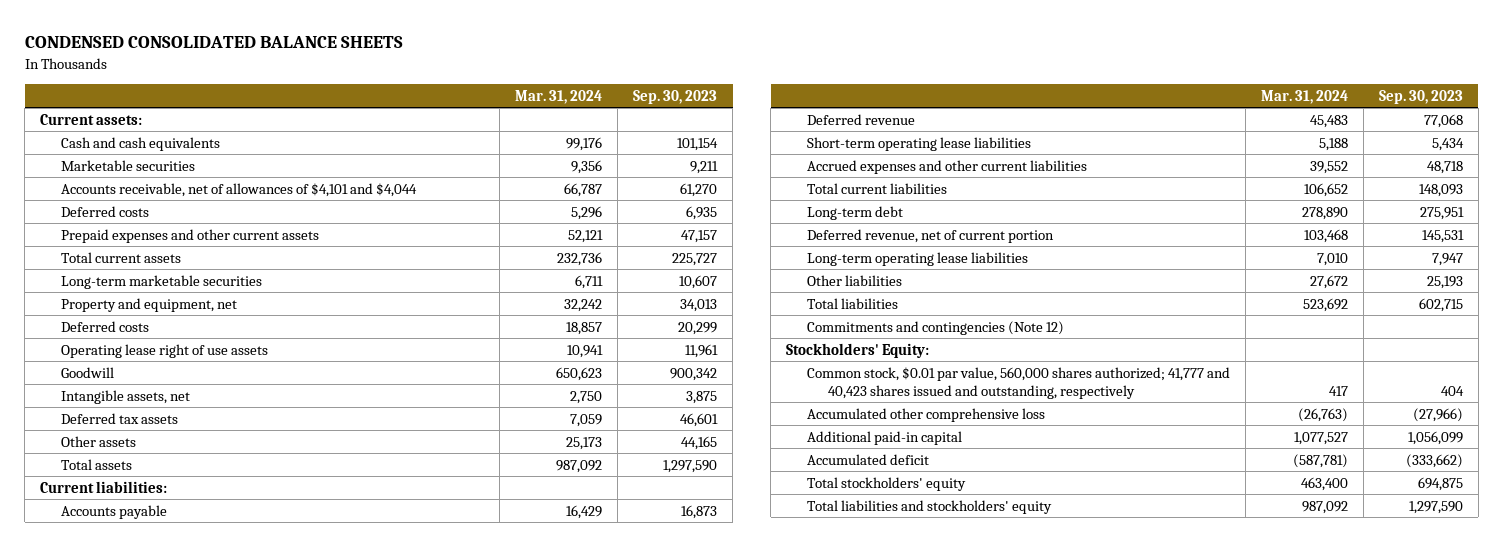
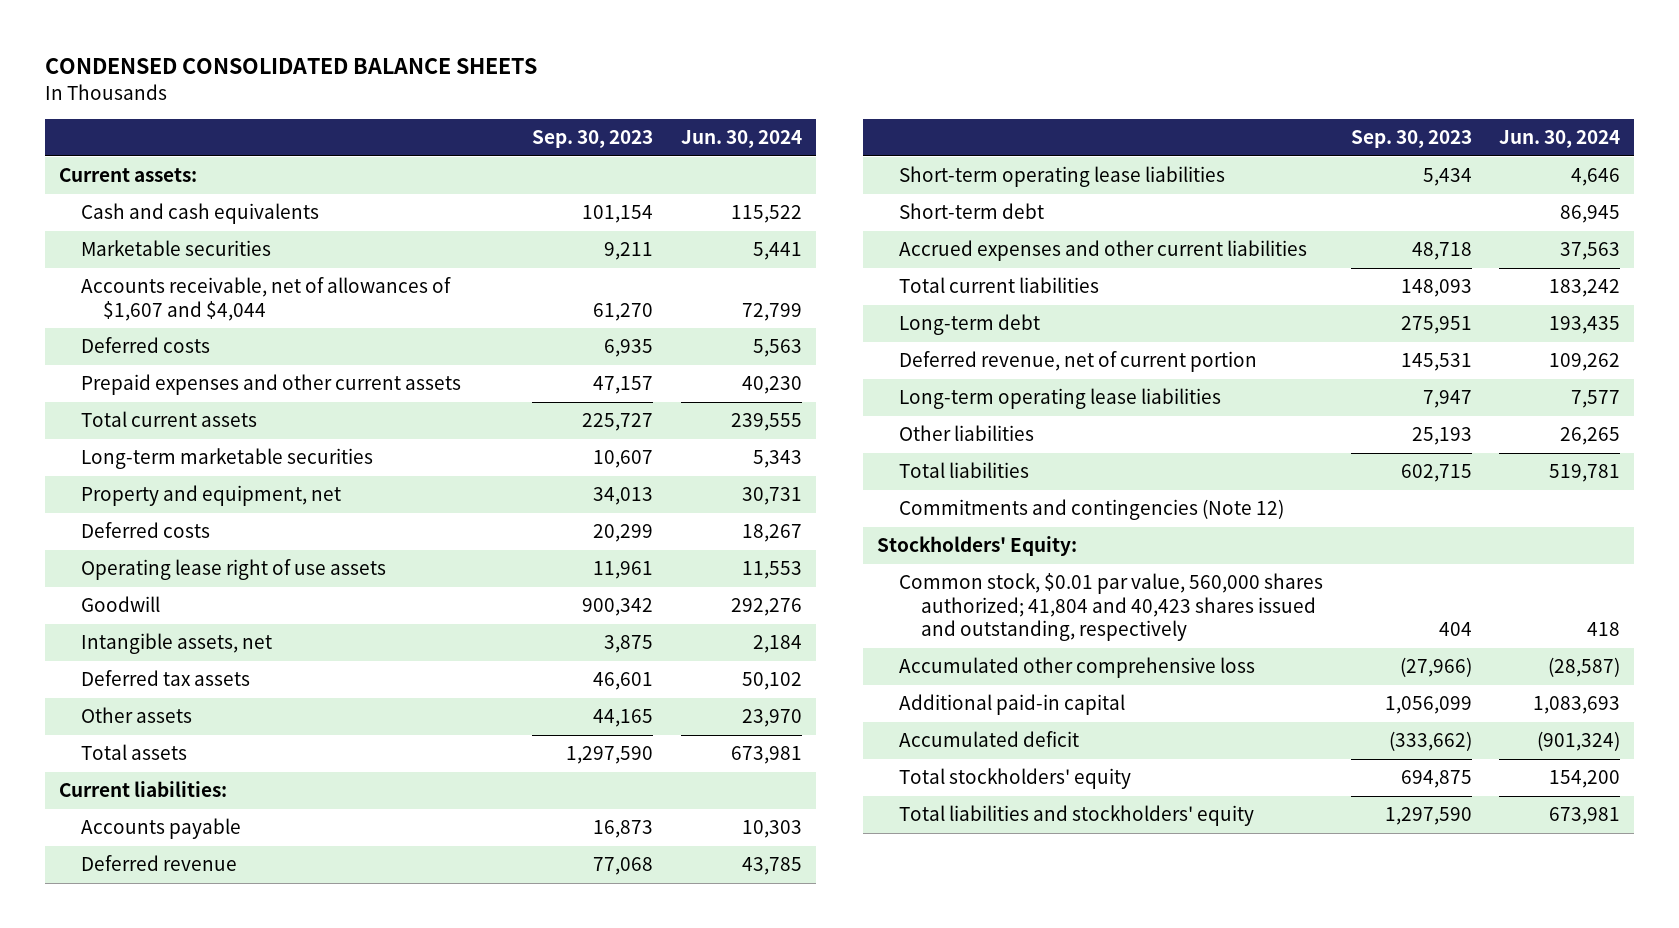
[515,89,603,104] Mar. 31, 2024 -> none
none -> [681,130,803,149] Jun. 30, 2024
[61,182,418,197] Accounts receivable, net of allowances of $4,101 and $4,044 -> [80,277,451,321] Accounts receivable, net of allowances of $1,607 and $4,044
none -> [898,203,1044,220] Short-term debt
[807,366,1231,399] Common stock, $0.01 par value, 560,000 shares authorized; 41,777 and 40,423 shares issued and outstanding, respectively -> [898,573,1323,642] Common stock, $0.01 par value, 560,000 shares authorized; 41,804 and 40,423 shares issued and outstanding, respectively

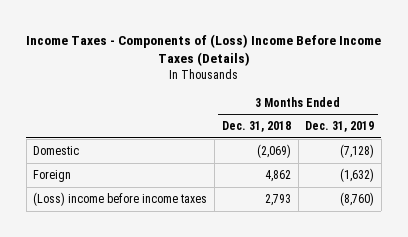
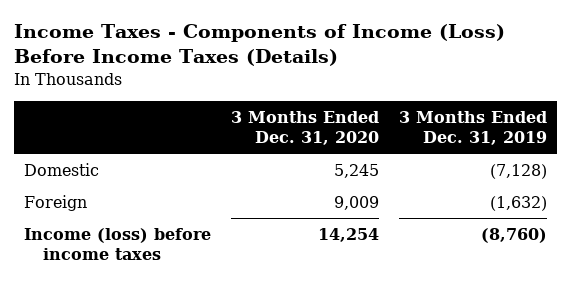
[25,33,381,66] Income Taxes - Components of (Loss) Income Before Income Taxes (Details) -> [13,24,505,67] Income Taxes - Components of Income (Loss) Before Income Taxes (Details)
[221,121,291,133] Dec. 31, 2018 -> none
none -> [230,110,379,145] 3 Months Ended Dec. 31, 2020
[33,191,208,206] (Loss) income before income taxes -> [23,227,211,261] Income (loss) before income taxes

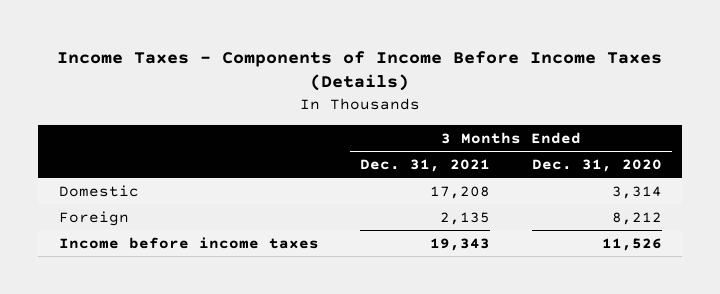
[13,24,505,67] Income Taxes - Components of Income (Loss) Before Income Taxes (Details) -> [57,50,663,92] Income Taxes - Components of Income Before Income Taxes (Details)
[398,110,547,145] 3 Months Ended Dec. 31, 2019 -> none
none -> [360,158,491,172] Dec. 31, 2021
[333,163,379,178] 5,245 -> [611,185,662,199] 3,314
[333,195,379,210] 9,009 -> [611,211,662,225] 8,212
[23,227,211,261] Income (loss) before income taxes -> [58,236,319,249] Income before income taxes
[317,227,379,242] 14,254 -> [601,237,662,251] 11,526

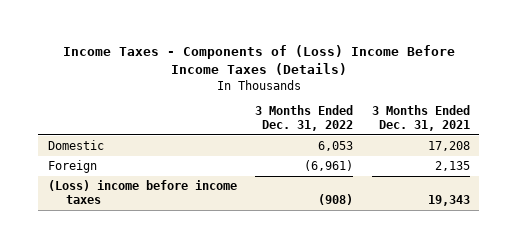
[57,50,663,92] Income Taxes - Components of Income Before Income Taxes (Details) -> [62,45,455,76] Income Taxes - Components of (Loss) Income Before Income Taxes (Details)
[531,158,662,172] Dec. 31, 2020 -> none
none -> [255,105,354,131] 3 Months Ended Dec. 31, 2022
[58,236,319,249] Income before income taxes -> [47,180,237,204] (Loss) income before income taxes

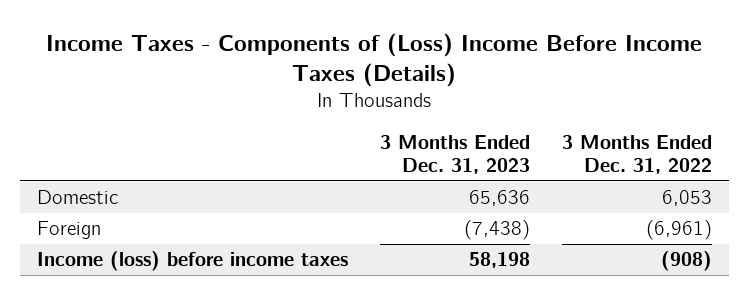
[371,105,470,131] 3 Months Ended Dec. 31, 2021 -> none
none -> [379,134,530,174] 3 Months Ended Dec. 31, 2023
[47,180,237,204] (Loss) income before income taxes -> [36,251,348,272] Income (loss) before income taxes

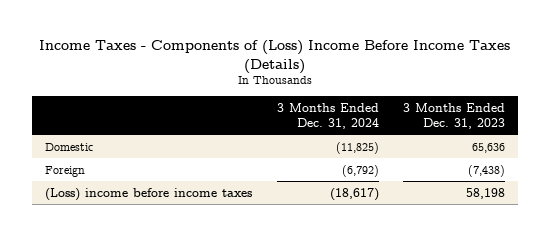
[562,134,713,174] 3 Months Ended Dec. 31, 2022 -> none
none -> [276,102,379,129] 3 Months Ended Dec. 31, 2024
[36,251,348,272] Income (loss) before income taxes -> [44,187,252,201] (Loss) income before income taxes

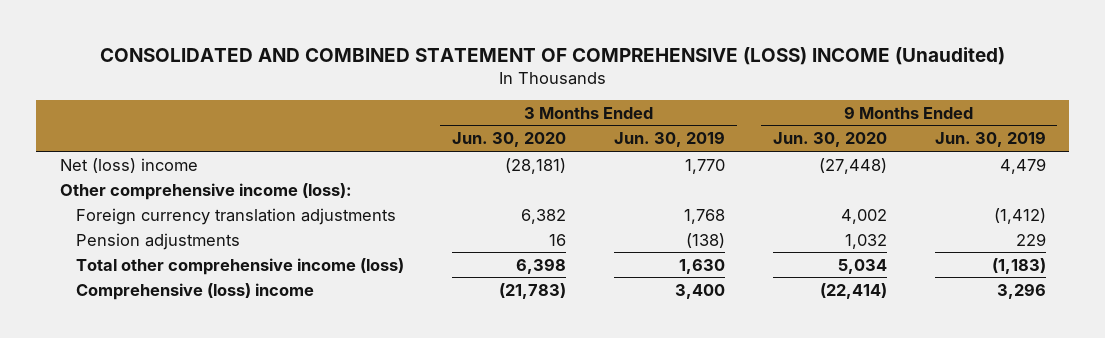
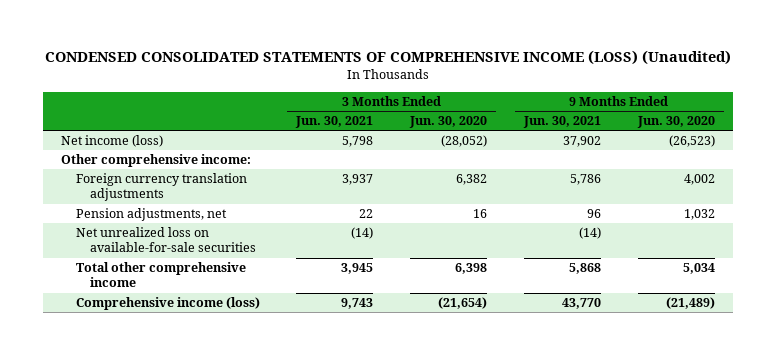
[99,46,1005,65] CONSOLIDATED AND COMBINED STATEMENT OF COMPREHENSIVE (LOSS) INCOME (Unaudited) -> [44,50,731,66] CONDENSED CONSOLIDATED STATEMENTS OF COMPREHENSIVE INCOME (LOSS) (Unaudited)
[613,131,725,148] Jun. 30, 2019 -> none
[934,131,1046,148] Jun. 30, 2019 -> none
none -> [295,116,374,129] Jun. 30, 2021
none -> [522,116,601,129] Jun. 30, 2021
[59,157,198,173] Net (loss) income -> [61,135,164,148] Net income (loss)
[505,157,567,174] (28,181) -> [441,135,488,148] (28,052)
[818,157,887,174] (27,448) -> [668,135,715,148] (26,523)
[59,182,352,200] Other comprehensive income (loss): -> [61,154,252,168] Other comprehensive income:
[76,232,241,250] Pension adjustments -> [75,208,227,222] Pension adjustments, net
none -> [75,227,257,253] Net unrealized loss on available-for-sale securities
[76,257,405,275] Total other comprehensive income (loss) -> [75,262,246,288] Total other comprehensive income
[76,282,315,300] Comprehensive (loss) income -> [75,297,260,311] Comprehensive income (loss)
[499,282,567,299] (21,783) -> [438,297,488,310] (21,654)
[819,282,887,299] (22,414) -> [665,297,715,310] (21,489)

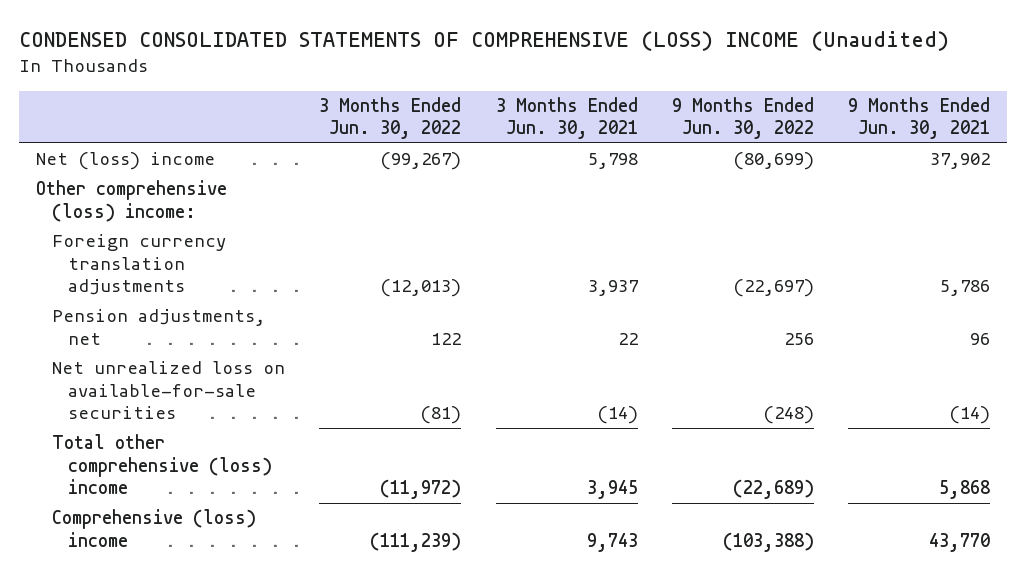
[44,50,731,66] CONDENSED CONSOLIDATED STATEMENTS OF COMPREHENSIVE INCOME (LOSS) (Unaudited) -> [19,31,950,52] CONDENSED CONSOLIDATED STATEMENTS OF COMPREHENSIVE (LOSS) INCOME (Unaudited)
[409,116,488,129] Jun. 30, 2020 -> none
[636,116,715,129] Jun. 30, 2020 -> none
none -> [319,96,462,140] 3 Months Ended Jun. 30, 2022
none -> [671,96,814,140] 9 Months Ended Jun. 30, 2022
[61,135,164,148] Net income (loss) -> [36,152,216,171] Net (loss) income
[61,154,252,168] Other comprehensive income: -> [36,180,228,222] Other comprehensive (loss) income:
[75,262,246,288] Total other comprehensive income -> [52,434,273,495] Total other comprehensive (loss) income
[75,297,260,311] Comprehensive income (loss) -> [52,509,257,547] Comprehensive (loss) income

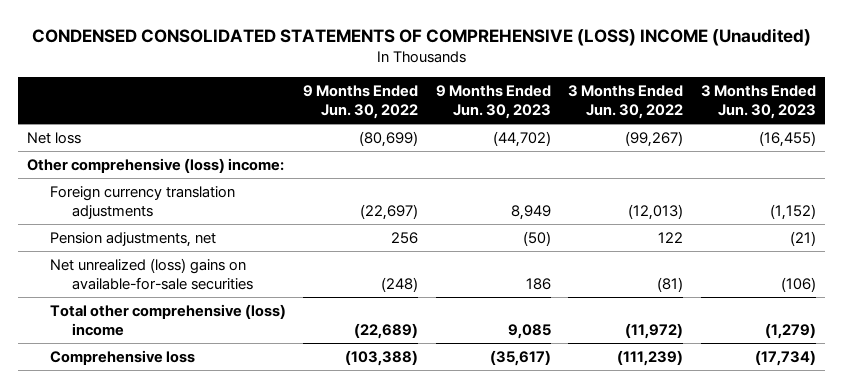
[495,96,638,140] 3 Months Ended Jun. 30, 2021 -> none
[848,96,991,140] 9 Months Ended Jun. 30, 2021 -> none
none -> [435,84,551,120] 9 Months Ended Jun. 30, 2023
none -> [701,84,817,120] 3 Months Ended Jun. 30, 2023
[36,152,216,171] Net (loss) income -> [27,131,82,144] Net loss
[52,361,286,420] Net unrealized loss on available-for-sale securities -> [49,257,254,291] Net unrealized (loss) gains on available-for-sale securities
[52,509,257,547] Comprehensive (loss) income -> [49,349,195,365] Comprehensive loss

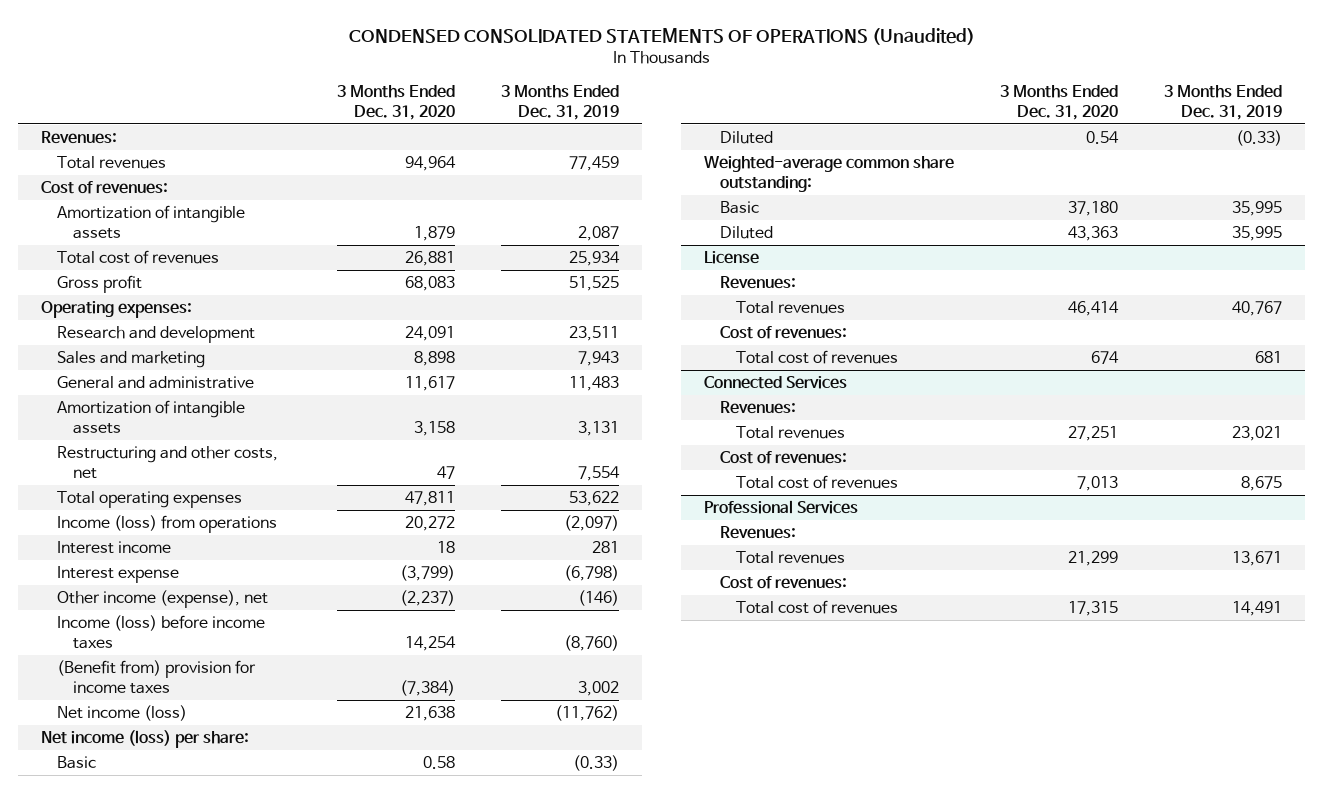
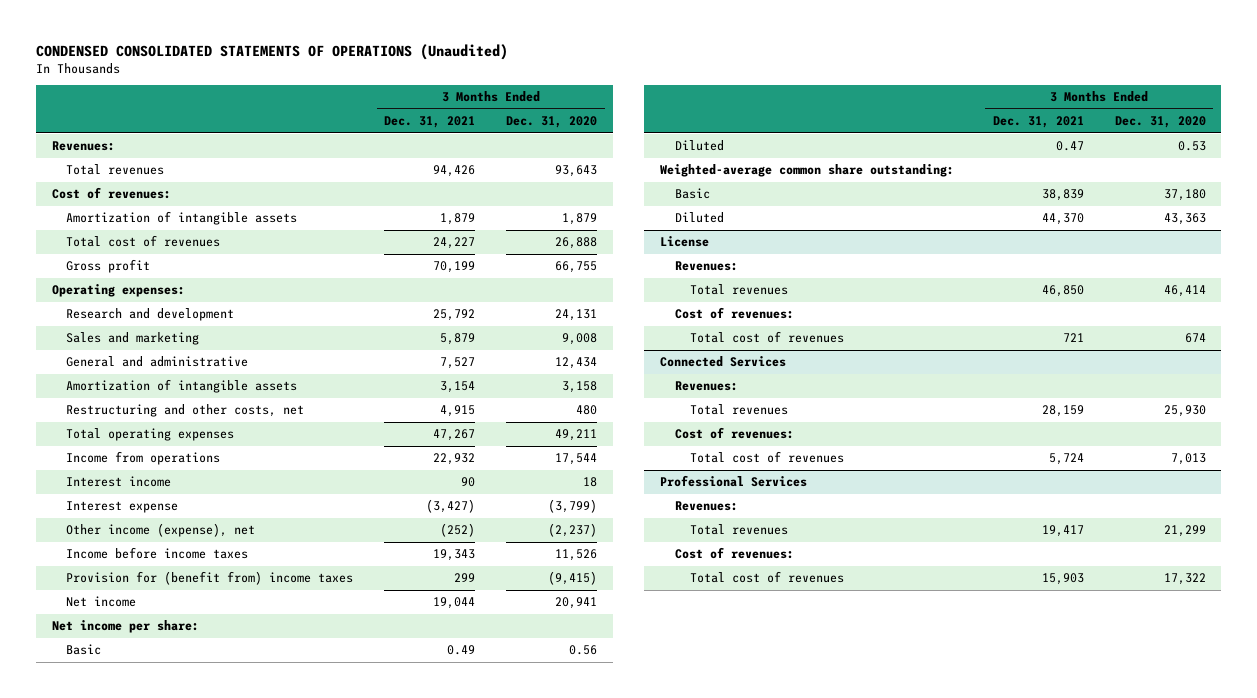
[501,84,620,120] 3 Months Ended Dec. 31, 2019 -> none
none -> [384,116,476,129] Dec. 31, 2021
[405,156,457,172] 94,964 -> [555,165,598,178] 93,643
[405,251,456,267] 26,881 -> [555,237,598,250] 26,888
[405,276,456,292] 68,083 -> [555,261,598,274] 66,755
[405,326,456,342] 24,091 -> [555,309,598,322] 24,131
[414,351,456,367] 8,898 -> [562,333,598,346] 9,008
[405,376,456,392] 11,617 -> [555,357,598,370] 12,434
[437,466,456,480] 47 -> [576,405,598,416] 480
[405,491,456,507] 47,811 -> [555,429,598,442] 49,211
[57,515,278,534] Income (loss) from operations -> [66,451,221,466] Income from operations
[405,516,456,532] 20,272 -> [555,453,598,466] 17,544
[57,615,266,650] Income (loss) before income taxes -> [66,547,249,560] Income before income taxes
[405,636,457,652] 14,254 -> [555,549,598,562] 11,526
[57,660,257,695] (Benefit from) provision for income taxes -> [66,571,354,586] Provision for (benefit from) income taxes
[400,680,456,697] (7,384) -> [548,571,598,586] (9,415)
[57,705,188,722] Net income (loss) -> [66,596,137,608] Net income
[405,706,456,722] 21,638 -> [555,597,598,610] 20,941
[41,730,250,749] Net income (loss) per share: -> [51,620,199,634] Net income per share:
[423,756,456,770] 0.58 -> [569,645,598,656] 0.56
[1086,131,1120,145] 0.54 -> [1177,141,1206,152] 0.53
[1068,426,1119,442] 27,251 -> [1163,405,1206,418] 25,930
[1068,601,1119,617] 17,315 -> [1163,573,1206,586] 17,322

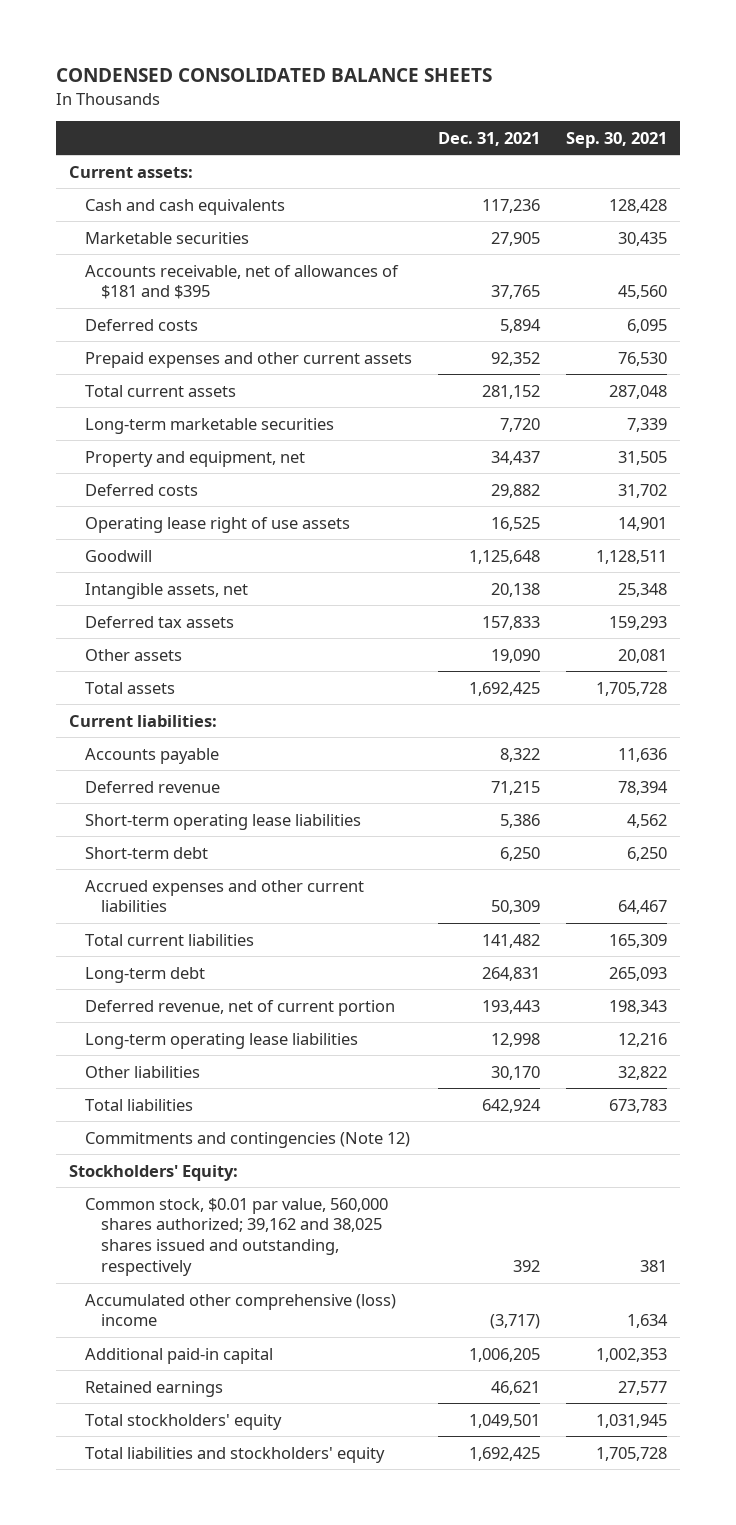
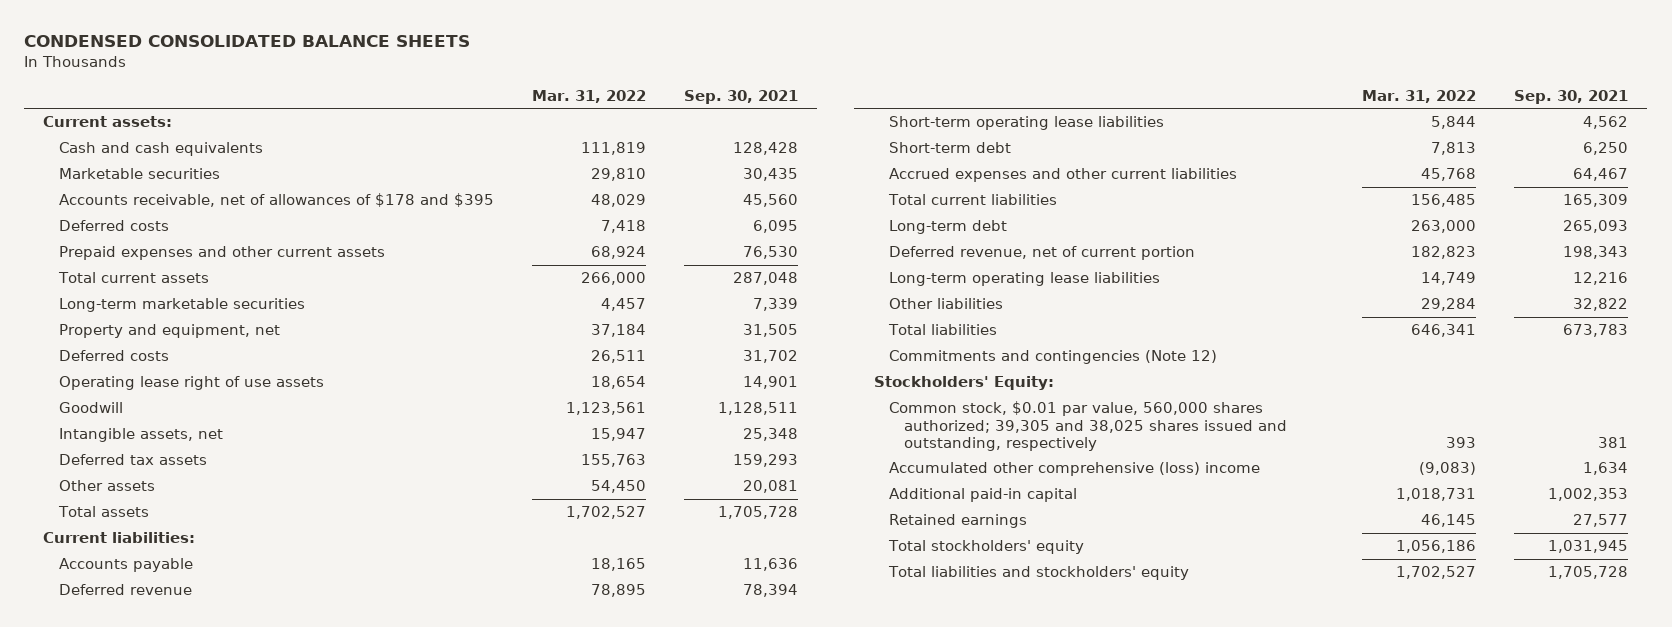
[437,131,540,146] Dec. 31, 2021 -> none
none -> [531,89,646,103] Mar. 31, 2022
[84,264,399,300] Accounts receivable, net of allowances of $181 and $395 -> [58,193,494,208] Accounts receivable, net of allowances of $178 and $395
[84,1197,388,1277] Common stock, $0.01 par value, 560,000 shares authorized; 39,162 and 38,025 shares issued and outstanding, respectively -> [888,401,1287,451] Common stock, $0.01 par value, 560,000 shares authorized; 39,305 and 38,025 shares issued and outstanding, respectively

